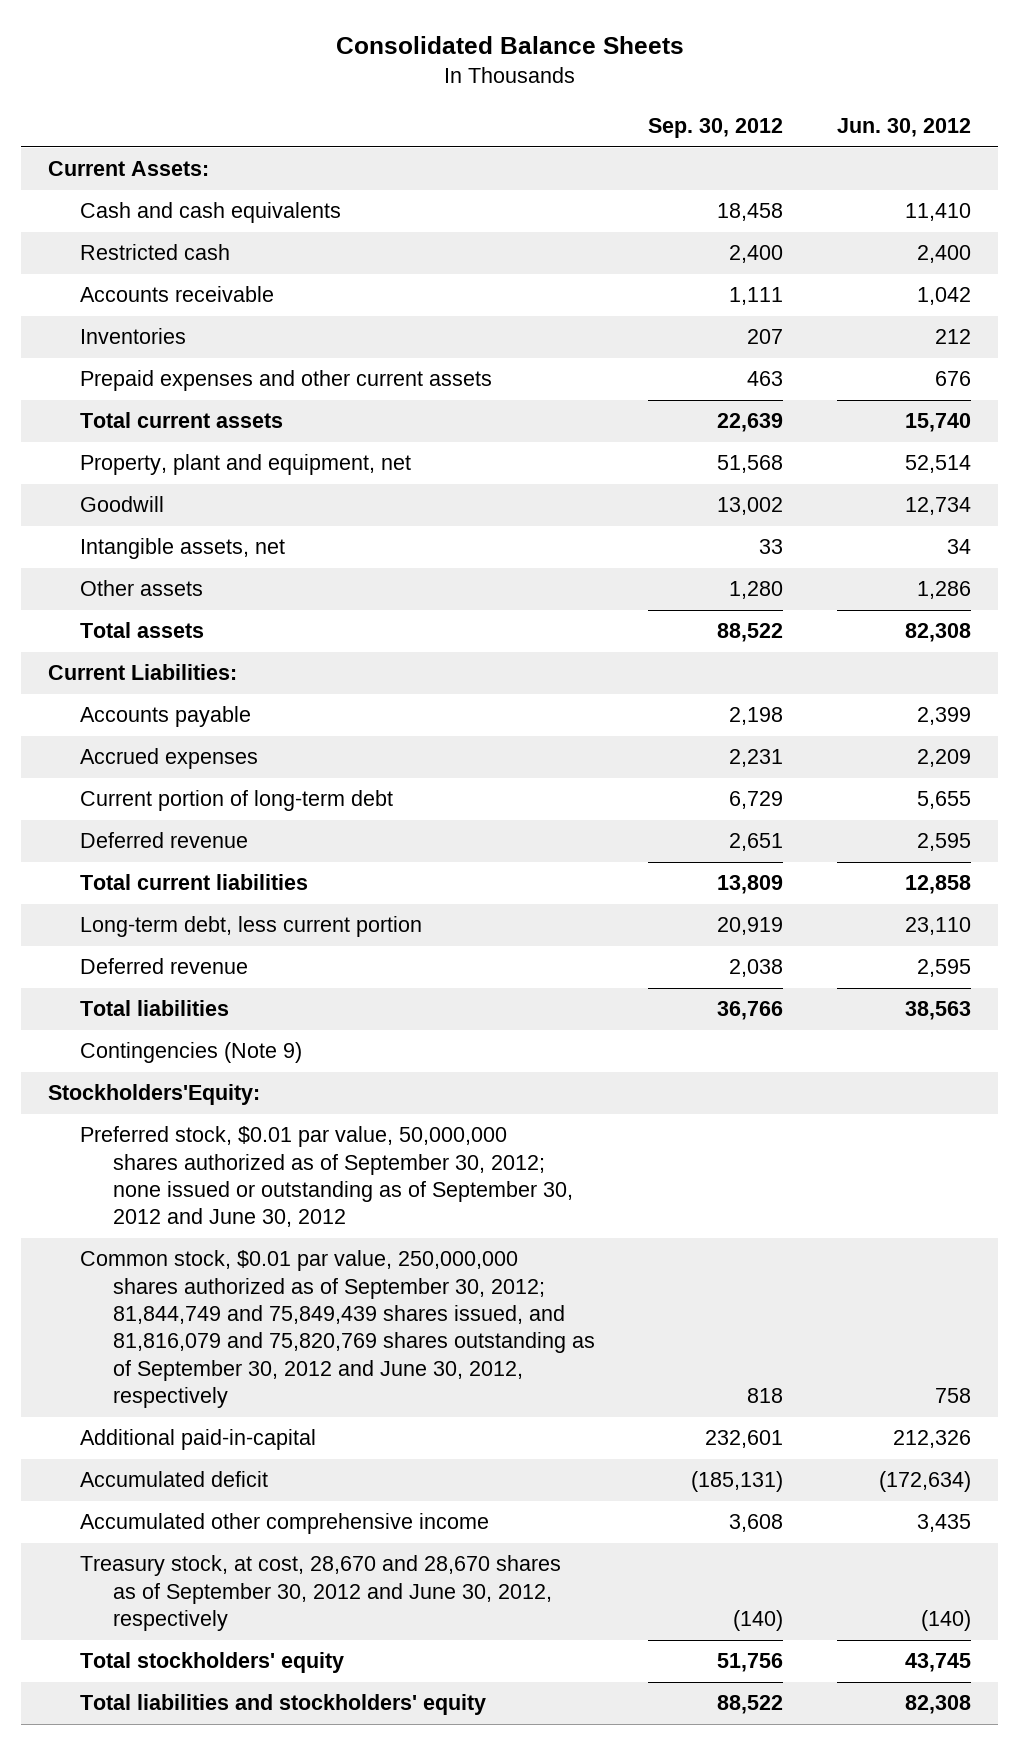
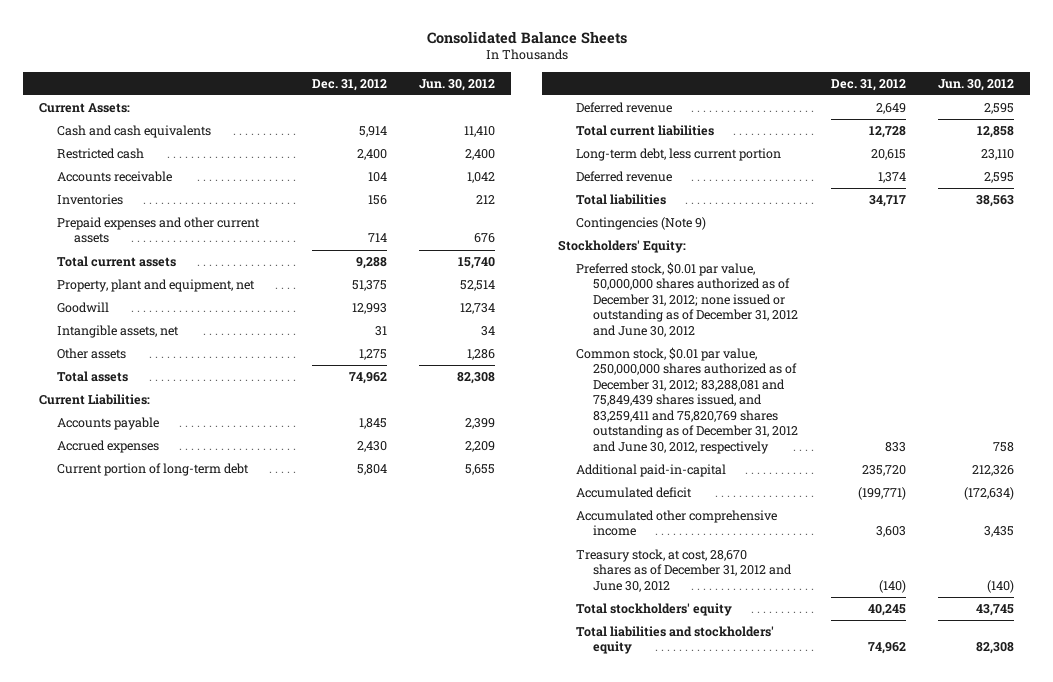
[648,117,784,138] Sep. 30, 2012 -> none
none -> [311,78,387,91] Dec. 31, 2012
[48,1084,261,1106] Stockholders'Equity: -> [558,239,687,253] Stockholders' Equity:
[80,1126,573,1228] Preferred stock, $0.01 par value, 50,000,000 shares authorized as of September 30, 2012; none issued or outstanding as of September 30, 2012 and June 30, 2012 -> [575,261,799,337] Preferred stock, $0.01 par value, 50,000,000 shares authorized as of December 31, 2012; none issued or outstanding as of December 31, 2012 and June 30, 2012
[80,1250,595,1409] Common stock, $0.01 par value, 250,000,000 shares authorized as of September 30, 2012; 81,844,749 and 75,849,439 shares issued, and 81,816,079 and 75,820,769 shares outstanding as of September 30, 2012 and June 30, 2012, respectively -> [575,346,799,454] Common stock, $0.01 par value, 250,000,000 shares authorized as of December 31, 2012; 83,288,081 and 75,849,439 shares issued, and 83,259,411 and 75,820,769 shares outstanding as of December 31, 2012 and June 30, 2012, respectively
[80,1555,562,1632] Treasury stock, at cost, 28,670 and 28,670 shares as of September 30, 2012 and June 30, 2012, respectively -> [575,548,793,592] Treasury stock, at cost, 28,670 shares as of December 31, 2012 and June 30, 2012

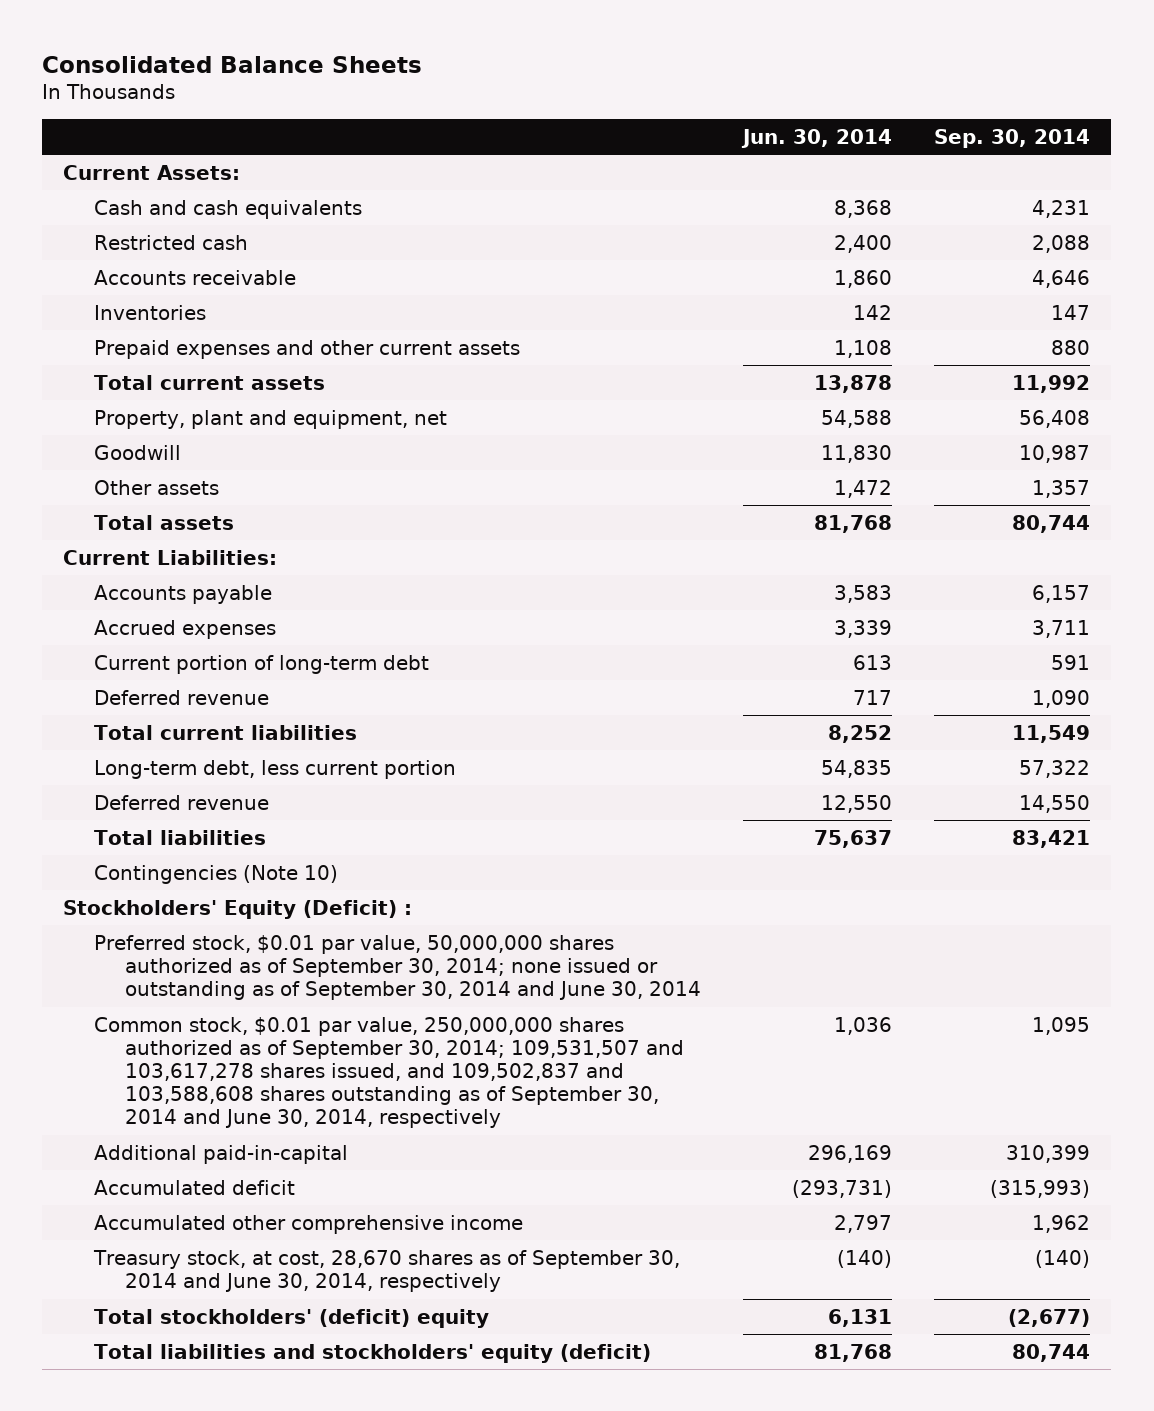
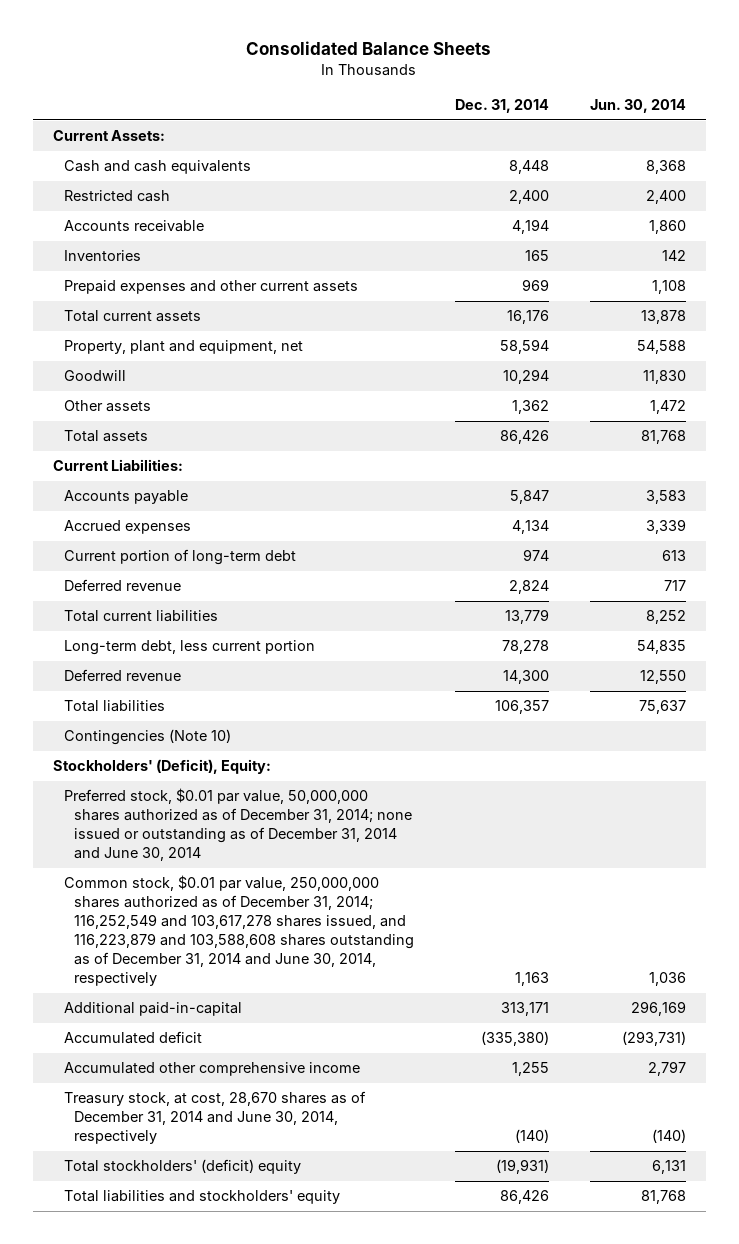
[934,128,1091,148] Sep. 30, 2014 -> none
none -> [455,99,550,114] Dec. 31, 2014
[63,899,413,919] Stockholders' Equity (Deficit) : -> [52,759,271,775] Stockholders' (Deficit), Equity:
[94,934,702,1000] Preferred stock, $0.01 par value, 50,000,000 shares authorized as of September 30, 2014; none issued or outstanding as of September 30, 2014 and June 30, 2014 -> [63,788,413,862] Preferred stock, $0.01 par value, 50,000,000 shares authorized as of December 31, 2014; none issued or outstanding as of December 31, 2014 and June 30, 2014
[94,1016,685,1129] Common stock, $0.01 par value, 250,000,000 shares authorized as of September 30, 2014; 109,531,507 and 103,617,278 shares issued, and 109,502,837 and 103,588,608 shares outstanding as of September 30, 2014 and June 30, 2014, respectively -> [63,875,415,987] Common stock, $0.01 par value, 250,000,000 shares authorized as of December 31, 2014; 116,252,549 and 103,617,278 shares issued, and 116,223,879 and 103,588,608 shares outstanding as of December 31, 2014 and June 30, 2014, respectively
[93,1249,681,1292] Treasury stock, at cost, 28,670 shares as of September 30, 2014 and June 30, 2014, respectively -> [63,1091,366,1145] Treasury stock, at cost, 28,670 shares as of December 31, 2014 and June 30, 2014, respectively
[94,1343,652,1363] Total liabilities and stockholders' equity (deficit) -> [63,1190,340,1205] Total liabilities and stockholders' equity

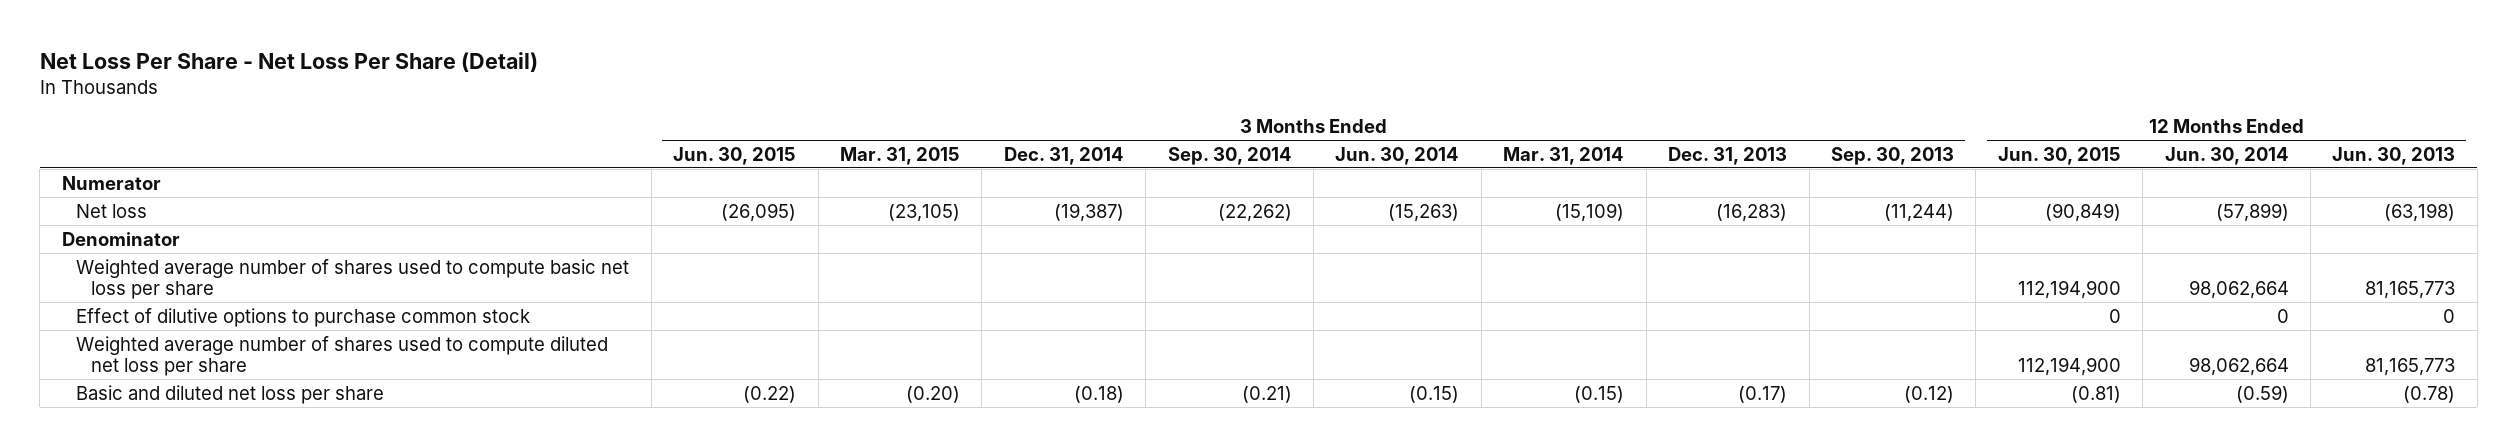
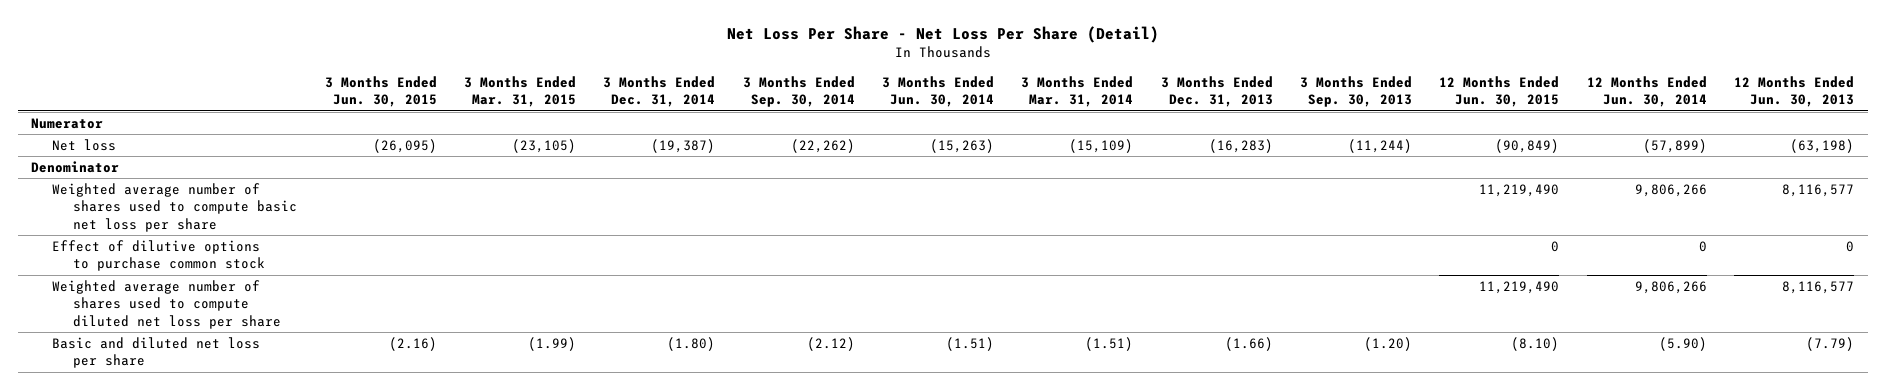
[2017,280,2121,300] 112,194,900 -> [1479,183,1560,197] 11,219,490
[2188,280,2289,300] 98,062,664 -> [1634,183,1707,197] 9,806,266
[2365,281,2456,300] 81,165,773 -> [1781,183,1854,197] 8,116,577
[2017,357,2121,377] 112,194,900 -> [1479,280,1560,294] 11,219,490
[2188,357,2289,377] 98,062,664 -> [1634,280,1707,294] 9,806,266
[2365,358,2456,377] 81,165,773 -> [1781,280,1854,294] 8,116,577
[743,385,797,403] (0.22) -> [388,336,437,351] (2.16)
[905,385,960,403] (0.20) -> [528,336,577,351] (1.99)
[1073,385,1124,403] (0.18) -> [667,336,716,351] (1.80)
[1241,385,1292,403] (0.21) -> [806,336,855,351] (2.12)
[1409,385,1460,403] (0.15) -> [945,336,994,351] (1.51)
[1574,385,1625,403] (0.15) -> [1085,336,1134,351] (1.51)
[1738,385,1788,403] (0.17) -> [1224,336,1273,351] (1.66)
[1903,385,1954,403] (0.12) -> [1363,336,1412,351] (1.20)
[2070,385,2121,403] (0.81) -> [1511,336,1560,351] (8.10)
[2235,384,2289,403] (0.59) -> [1658,336,1707,351] (5.90)
[2403,385,2456,403] (0.78) -> [1805,336,1854,351] (7.79)

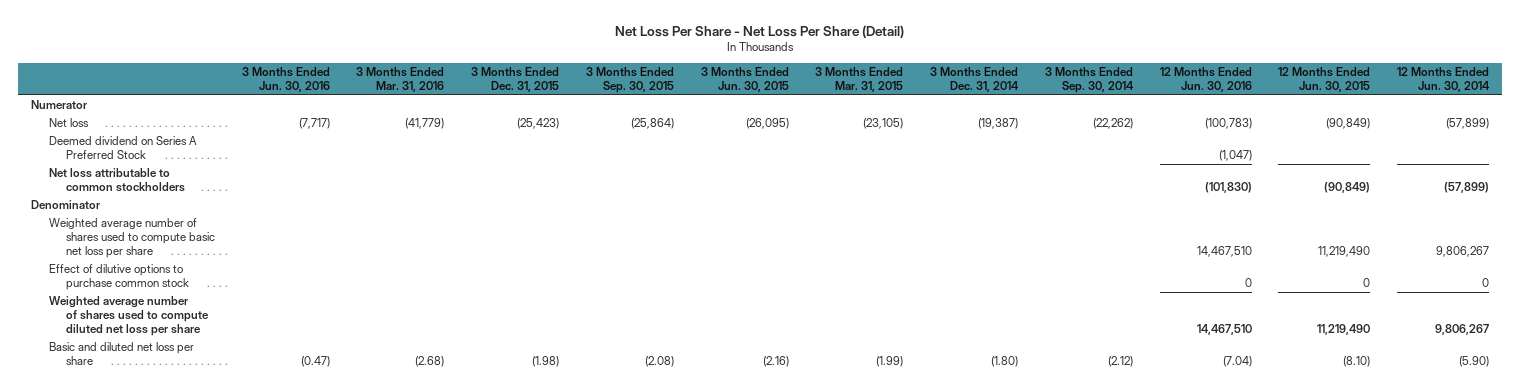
[881,75,994,108] 3 Months Ended Jun. 30, 2014 -> none
[1021,75,1134,108] 3 Months Ended Mar. 31, 2014 -> none
[1160,75,1273,108] 3 Months Ended Dec. 31, 2013 -> none
[1299,75,1412,108] 3 Months Ended Sep. 30, 2013 -> none
[1733,75,1854,108] 12 Months Ended Jun. 30, 2013 -> none
none -> [241,67,330,92] 3 Months Ended Jun. 30, 2016
none -> [356,67,445,92] 3 Months Ended Mar. 31, 2016
none -> [471,67,560,92] 3 Months Ended Dec. 31, 2015
none -> [585,67,674,93] 3 Months Ended Sep. 30, 2015
none -> [1159,67,1252,92] 12 Months Ended Jun. 30, 2016
none -> [48,136,197,159] Deemed dividend on Series A Preferred Stock
none -> [48,168,185,192] Net loss attributable to common stockholders
[1634,183,1707,197] 9,806,266 -> [1436,245,1490,257] 9,806,267
[1634,280,1707,294] 9,806,266 -> [1435,323,1490,335] 9,806,267

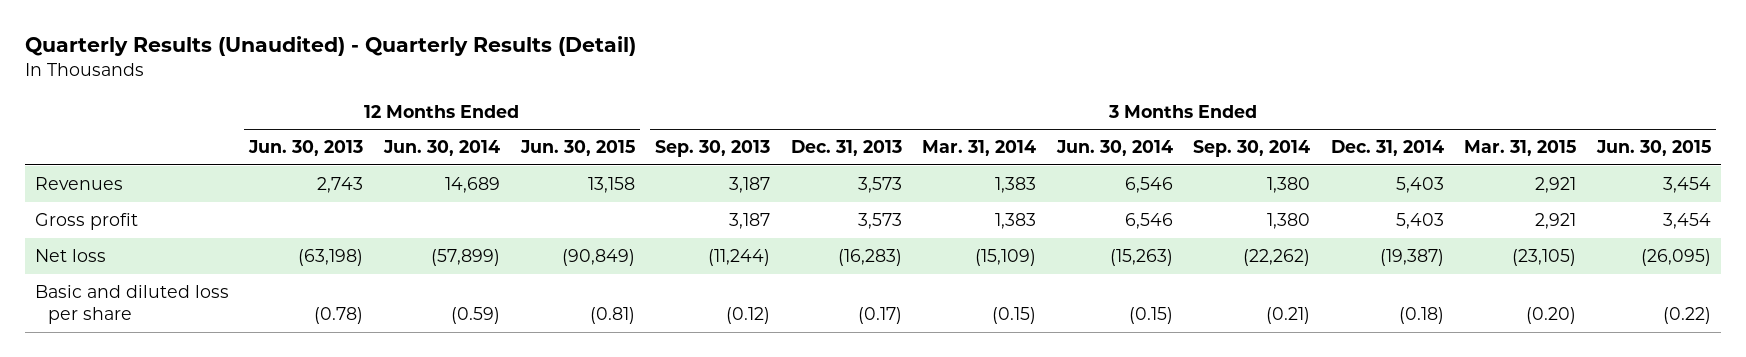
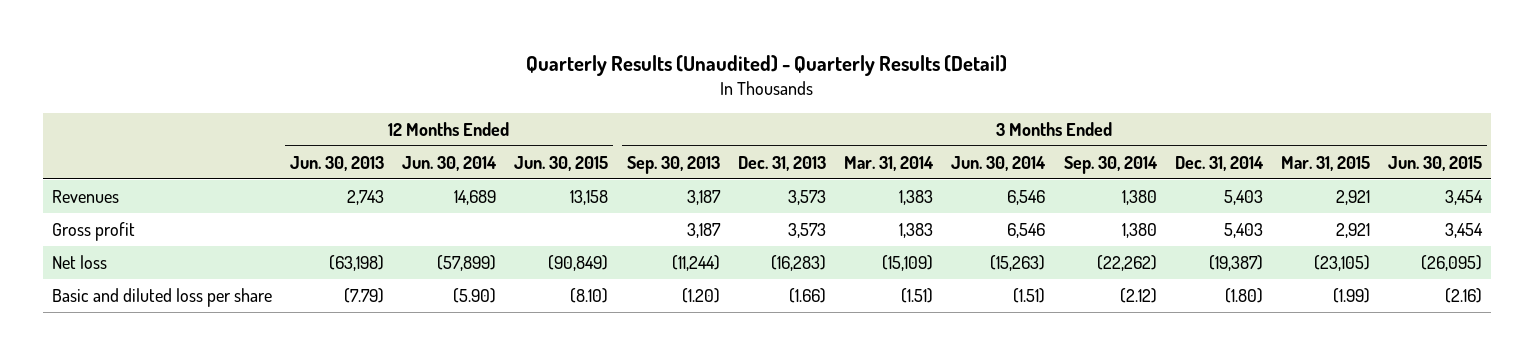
[314,307,364,325] (0.78) -> [343,288,384,304] (7.79)
[450,307,500,325] (0.59) -> [453,288,497,304] (5.90)
[589,307,635,325] (0.81) -> [570,288,609,304] (8.10)
[726,307,771,325] (0.12) -> [681,288,720,304] (1.20)
[857,307,902,325] (0.17) -> [788,288,826,304] (1.66)
[992,307,1037,325] (0.15) -> [901,288,934,304] (1.51)
[1128,307,1173,325] (0.15) -> [1013,288,1046,304] (1.51)
[1266,307,1311,325] (0.21) -> [1119,288,1157,304] (2.12)
[1398,307,1444,325] (0.18) -> [1224,288,1263,304] (1.80)
[1526,307,1577,325] (0.20) -> [1333,288,1371,304] (1.99)
[1662,307,1711,325] (0.22) -> [1445,288,1483,304] (2.16)

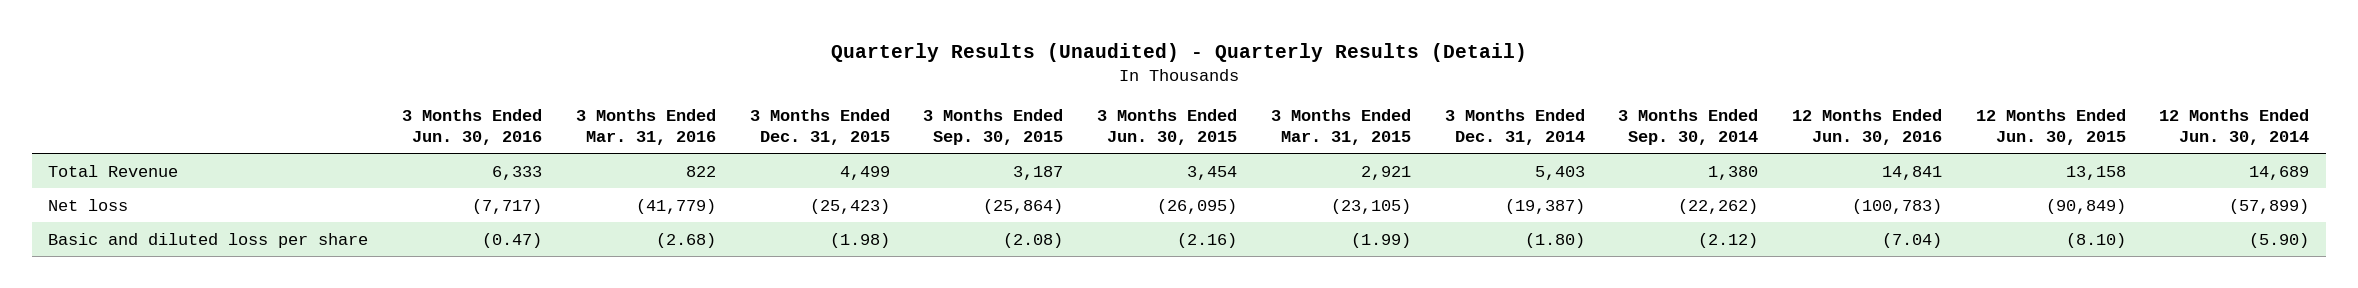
[289,155,384,171] Jun. 30, 2013 -> none
[626,155,720,174] Sep. 30, 2013 -> none
[737,155,826,171] Dec. 31, 2013 -> none
[844,155,935,171] Mar. 31, 2014 -> none
[951,155,1047,171] Jun. 30, 2014 -> none
none -> [402,109,543,146] 3 Months Ended Jun. 30, 2016
none -> [575,109,716,146] 3 Months Ended Mar. 31, 2016
none -> [749,109,890,146] 3 Months Ended Dec. 31, 2015
none -> [923,109,1064,146] 3 Months Ended Sep. 30, 2015
none -> [1791,109,1942,146] 12 Months Ended Jun. 30, 2016
[51,222,135,242] Gross profit -> none
[51,190,119,204] Revenues -> [48,164,179,177] Total Revenue

